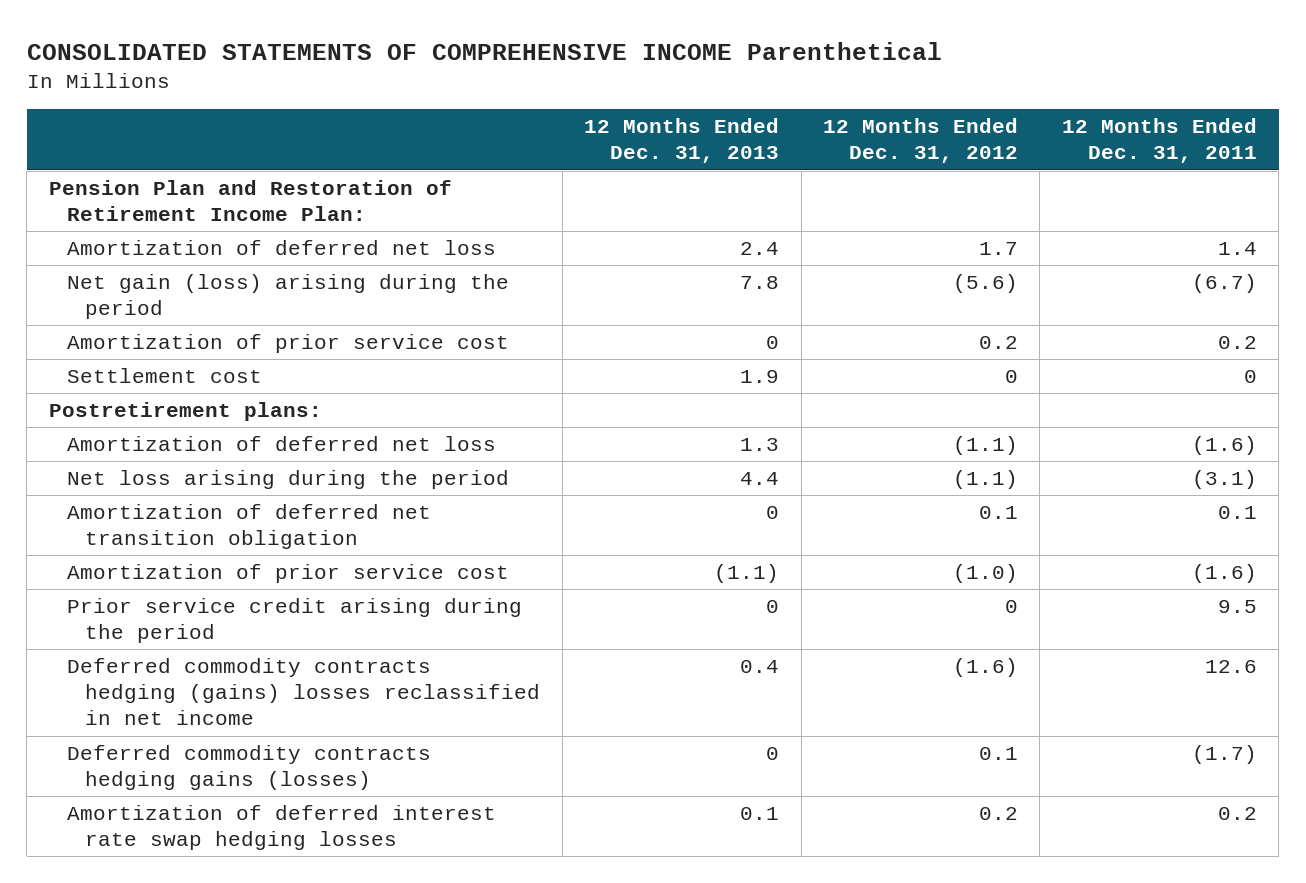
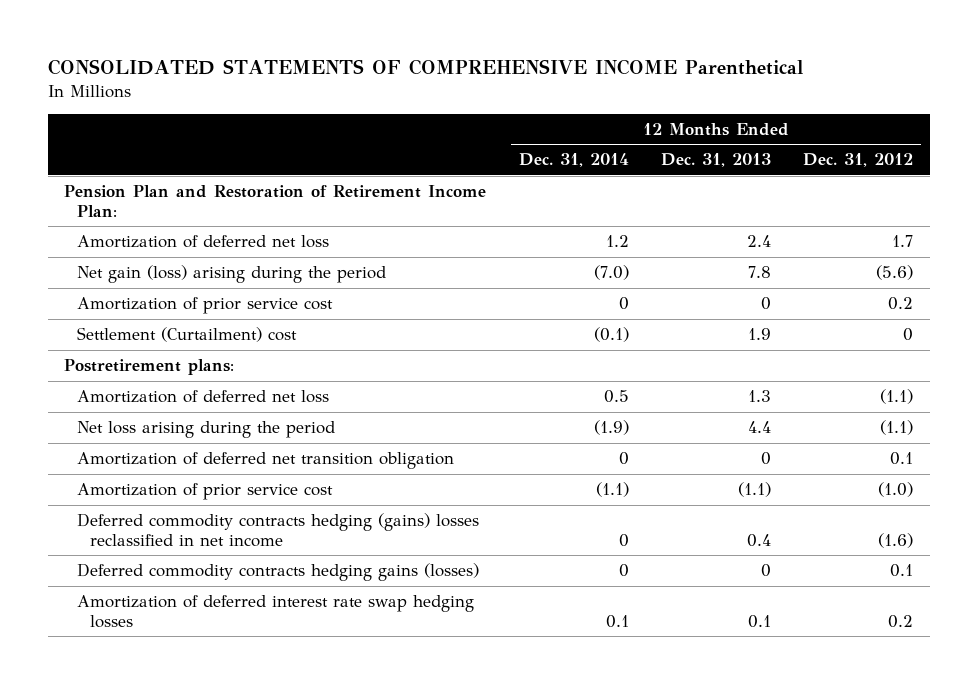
[1061,118,1257,164] 12 Months Ended Dec. 31, 2011 -> none
none -> [518,153,629,168] Dec. 31, 2014
[67,368,263,384] Settlement cost -> [77,327,298,343] Settlement (Curtailment) cost
[67,598,523,644] Prior service credit arising during the period -> none

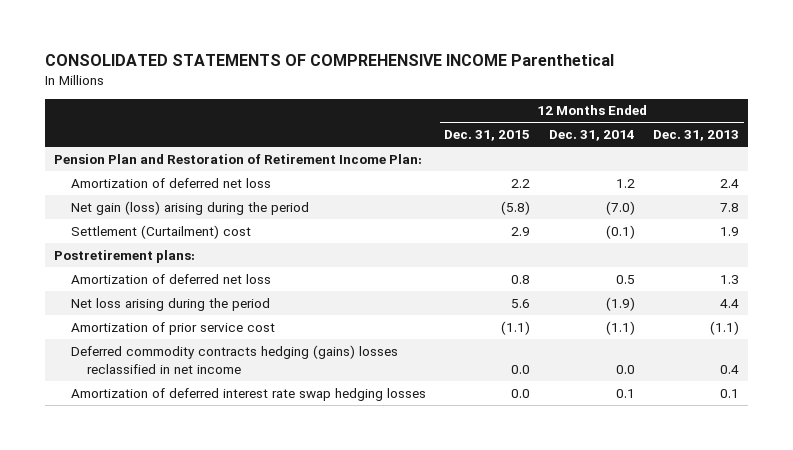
[803,153,914,168] Dec. 31, 2012 -> none
none -> [444,130,531,142] Dec. 31, 2015
[77,297,334,315] Amortization of prior service cost -> none
[77,452,455,470] Amortization of deferred net transition obligation -> none
[77,563,480,582] Deferred commodity contracts hedging gains (losses) -> none
[618,533,629,547] 0 -> [615,364,635,374] 0.0

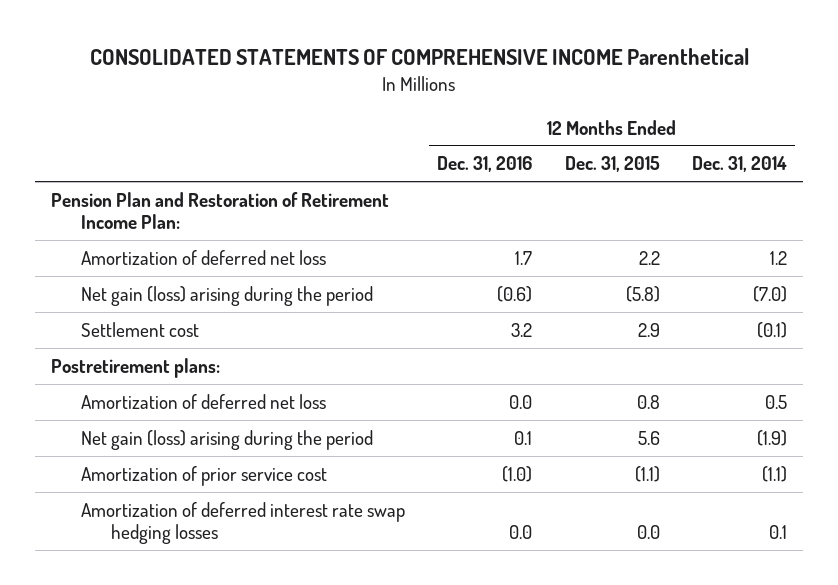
[653,130,740,142] Dec. 31, 2013 -> none
none -> [437,156,533,173] Dec. 31, 2016
[70,224,251,239] Settlement (Curtailment) cost -> [81,321,200,337] Settlement cost
[70,297,270,311] Net loss arising during the period -> [81,429,374,450] Net gain (loss) arising during the period
[70,344,398,374] Deferred commodity contracts hedging (gains) losses reclassified in net income -> none

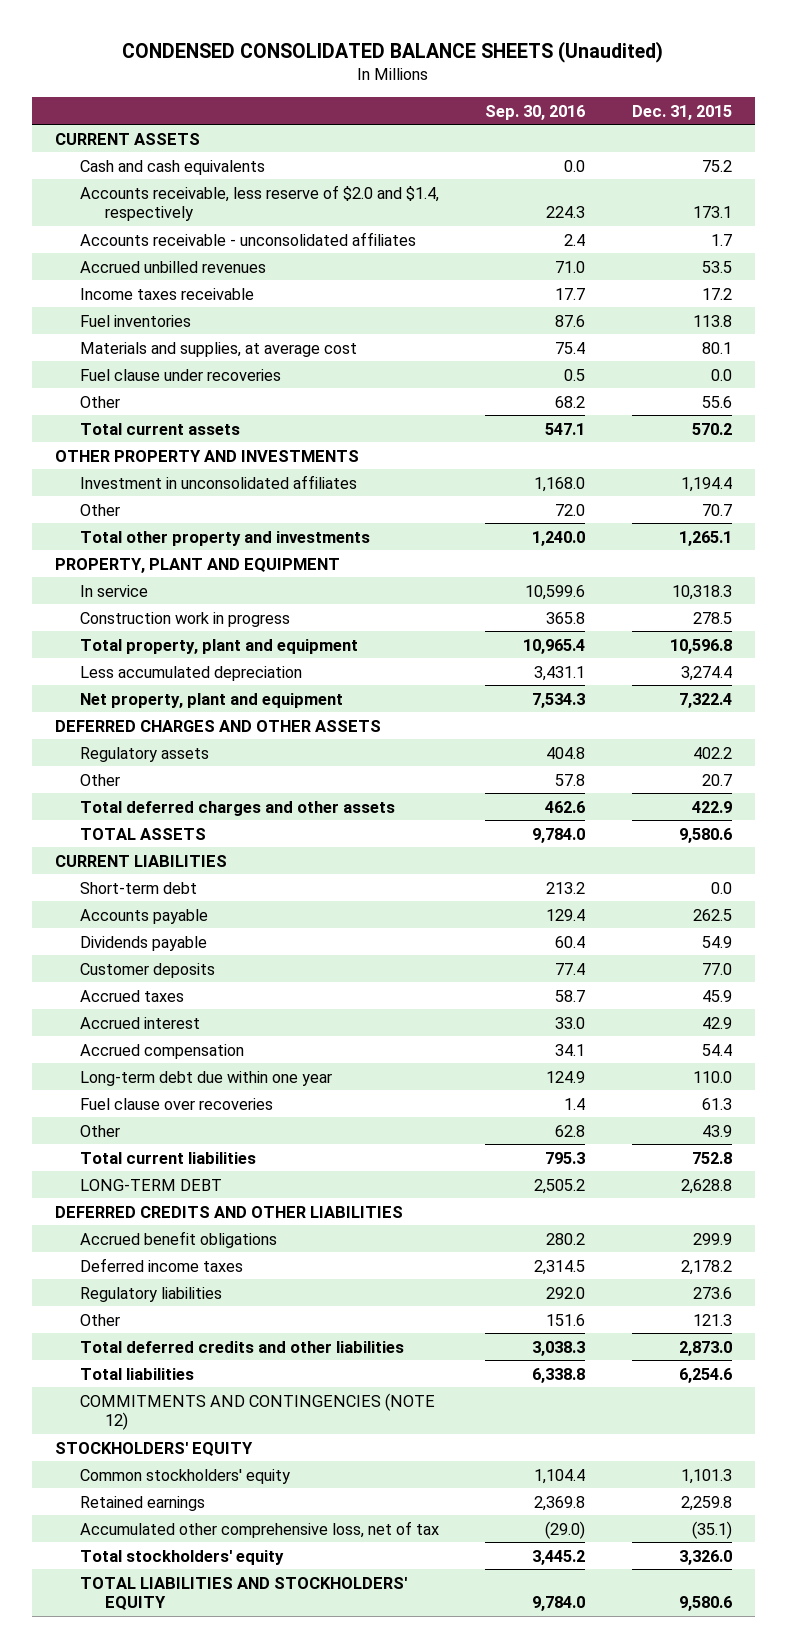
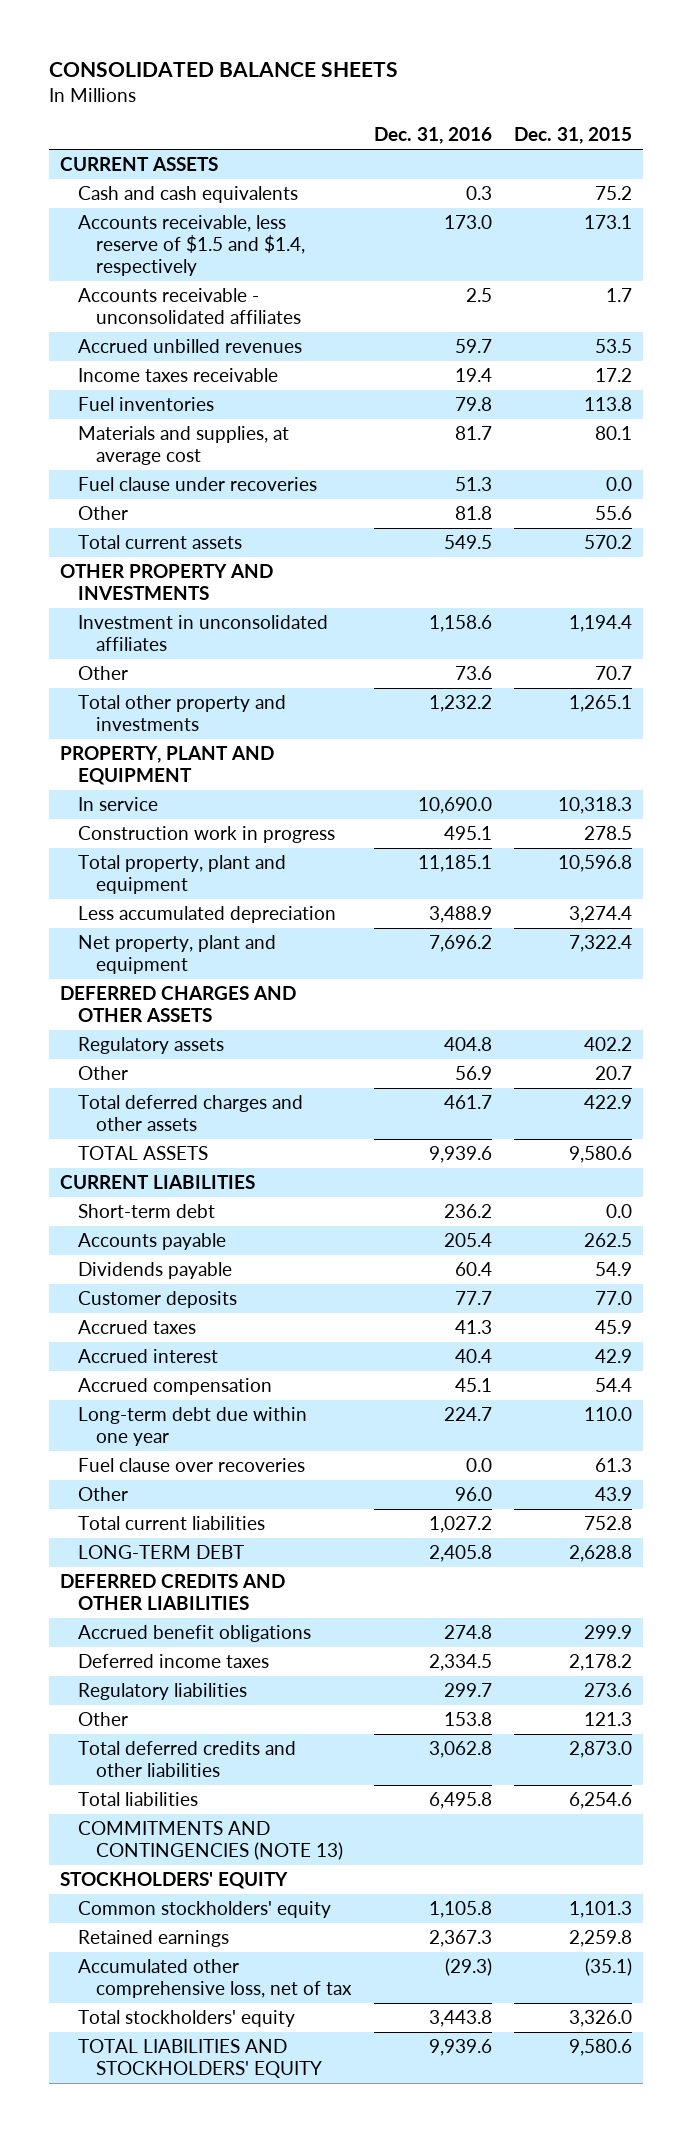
[122,40,664,63] CONDENSED CONSOLIDATED BALANCE SHEETS (Unaudited) -> [48,62,398,78] CONSOLIDATED BALANCE SHEETS
[485,104,586,120] Sep. 30, 2016 -> none
none -> [373,127,492,145] Dec. 31, 2016
[79,184,439,221] Accounts receivable, less reserve of $2.0 and $1.4, respectively -> [78,215,306,277] Accounts receivable, less reserve of $1.5 and $1.4, respectively
[79,1392,435,1430] COMMITMENTS AND CONTINGENCIES (NOTE 12) -> [78,1821,344,1861] COMMITMENTS AND CONTINGENCIES (NOTE 13)

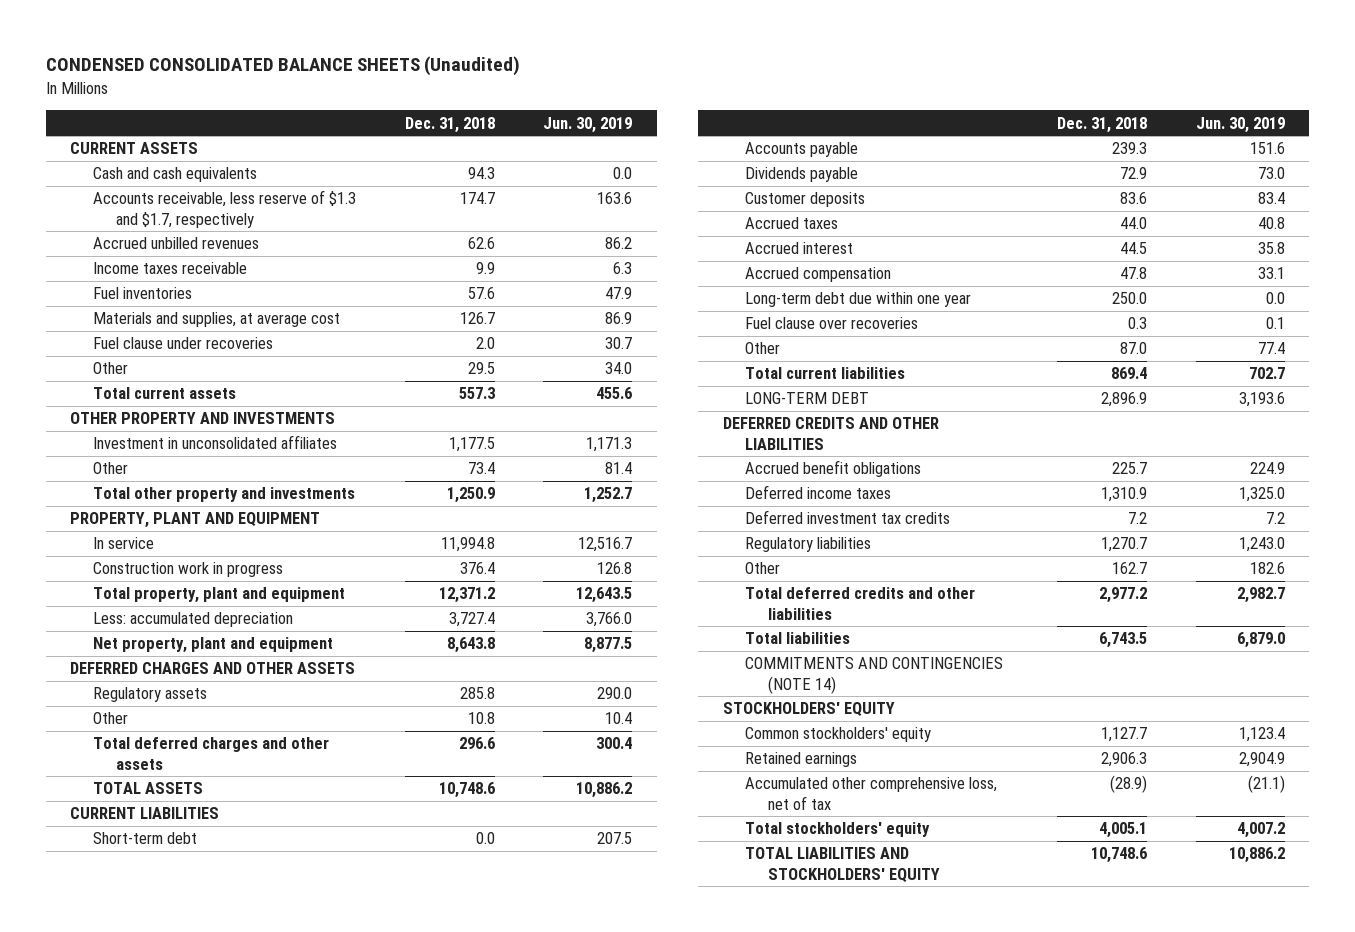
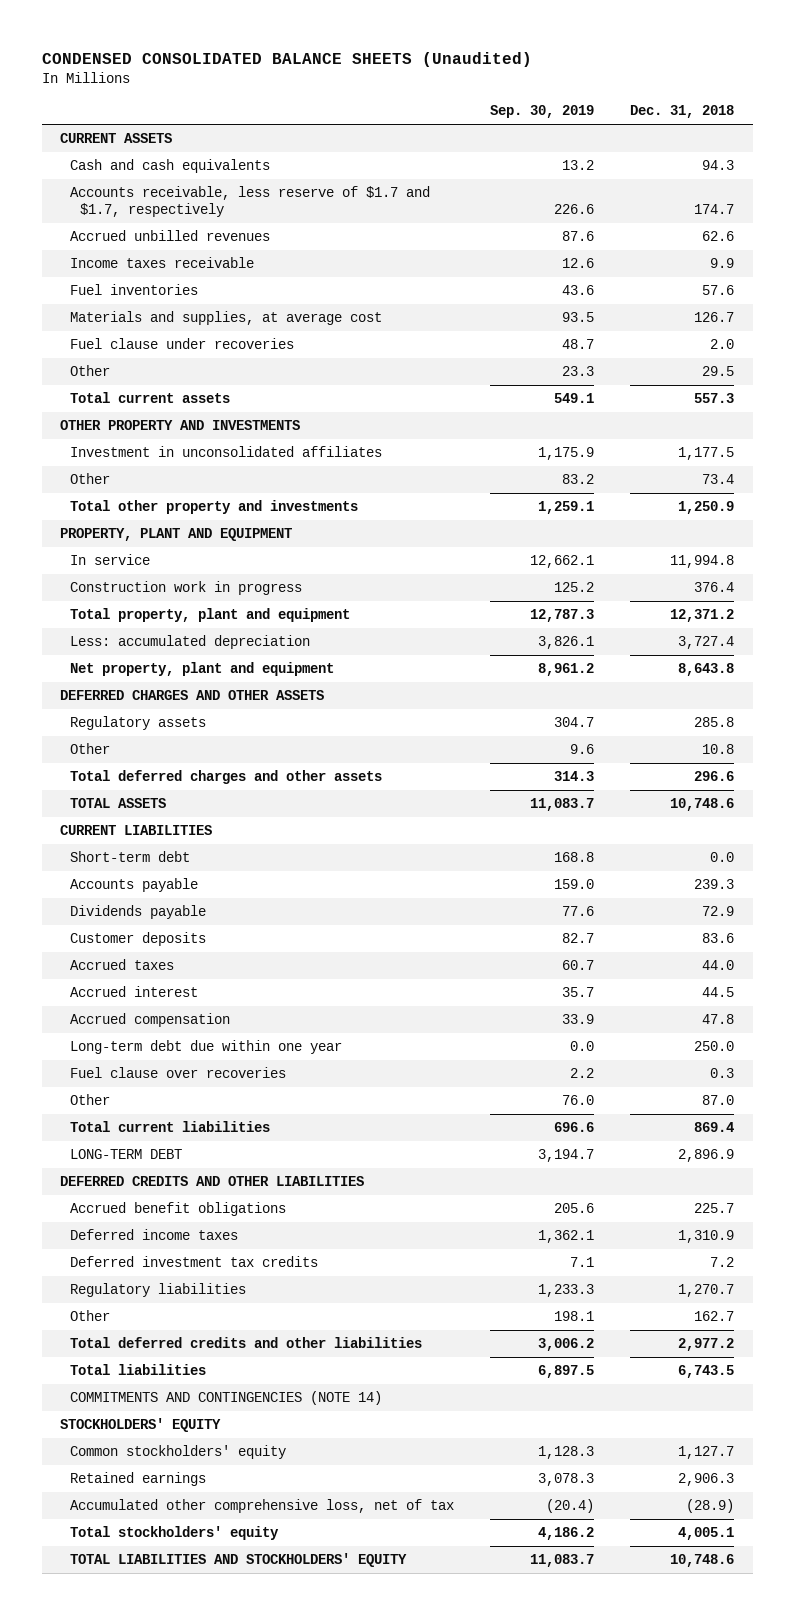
[543,116,633,133] Jun. 30, 2019 -> none
none -> [490,105,595,119] Sep. 30, 2019
[92,190,356,228] Accounts receivable, less reserve of $1.3 and $1.7, respectively -> [69,186,430,218] Accounts receivable, less reserve of $1.7 and $1.7, respectively

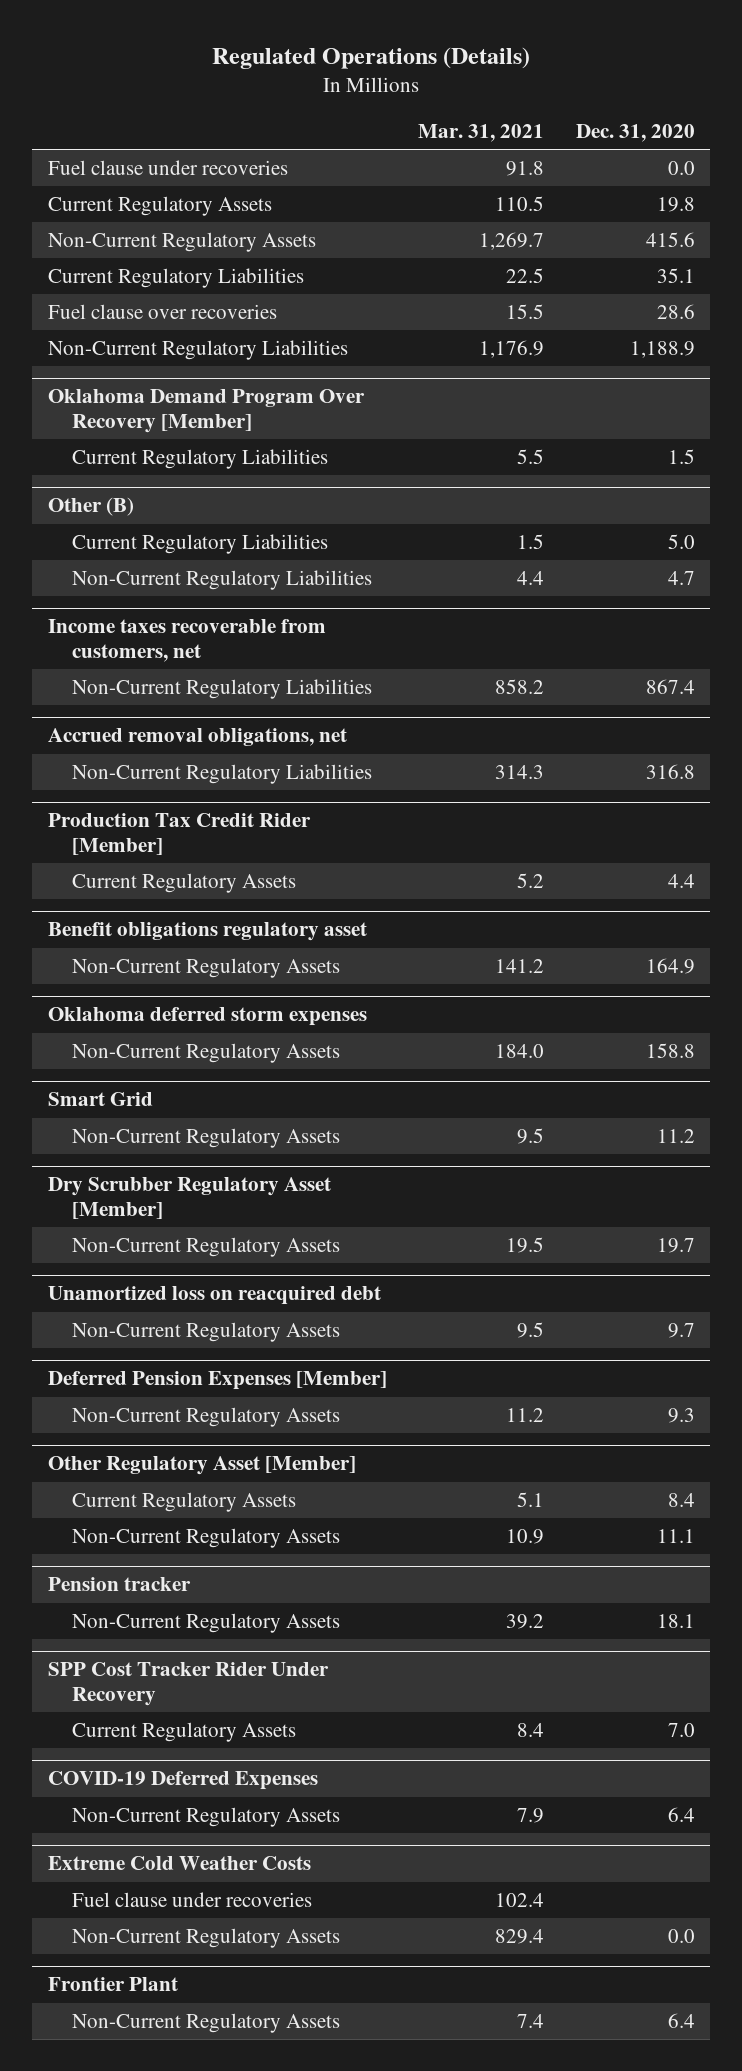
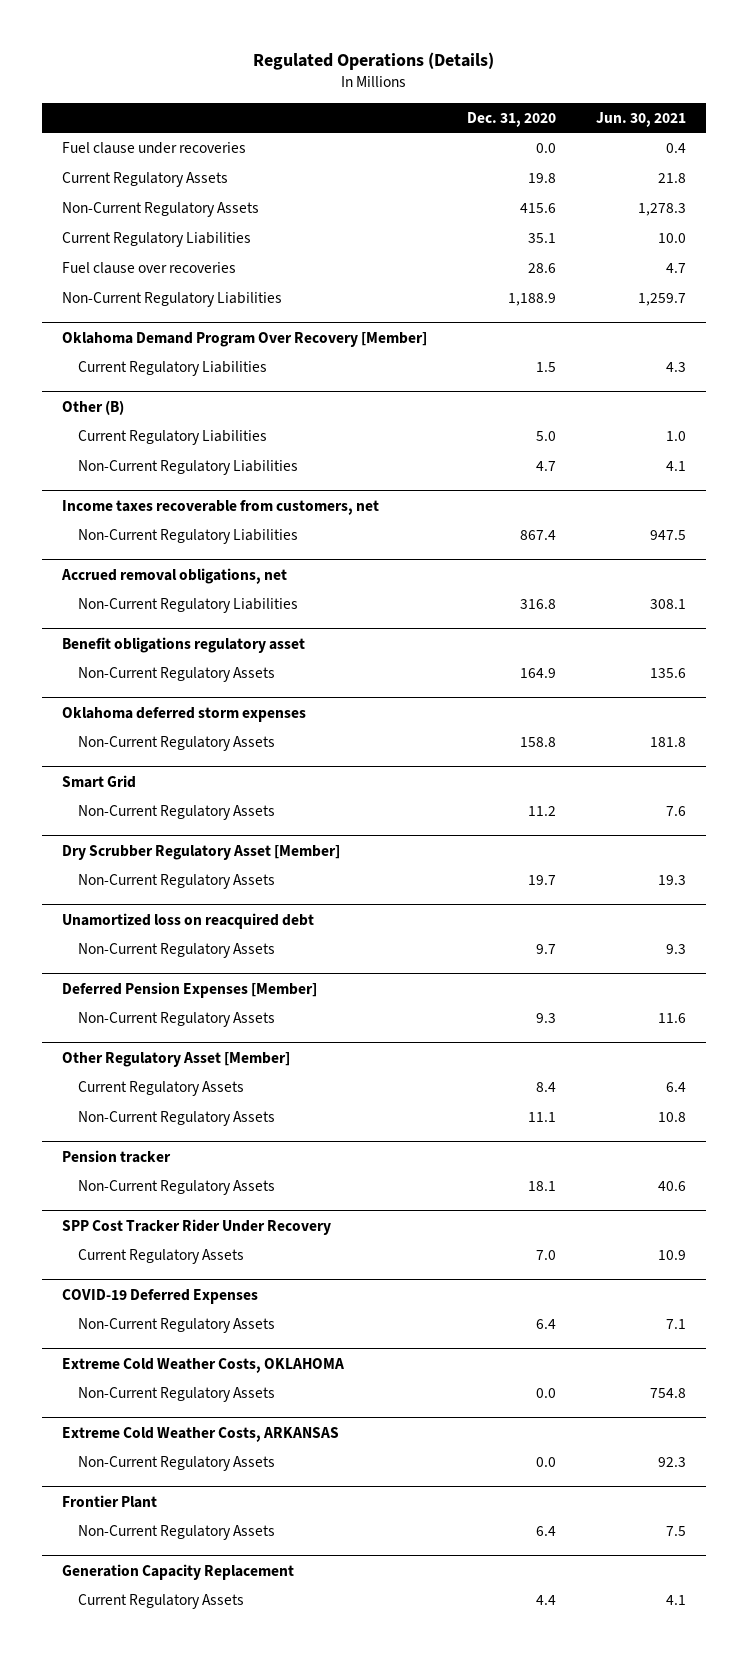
[418,124,545,143] Mar. 31, 2021 -> none
none -> [596,111,687,127] Jun. 30, 2021
[47,813,311,855] Production Tax Credit Rider [Member] -> none
[72,873,297,894] Current Regulatory Assets -> none
[72,1892,313,1908] Fuel clause under recoveries -> none
[47,1856,311,1871] Extreme Cold Weather Costs -> [62,1357,345,1373] Extreme Cold Weather Costs, OKLAHOMA
none -> [62,1426,340,1442] Extreme Cold Weather Costs, ARKANSAS
none -> [77,1455,275,1471] Non-Current Regulatory Assets
none -> [62,1563,295,1580] Generation Capacity Replacement
none -> [77,1593,244,1609] Current Regulatory Assets

